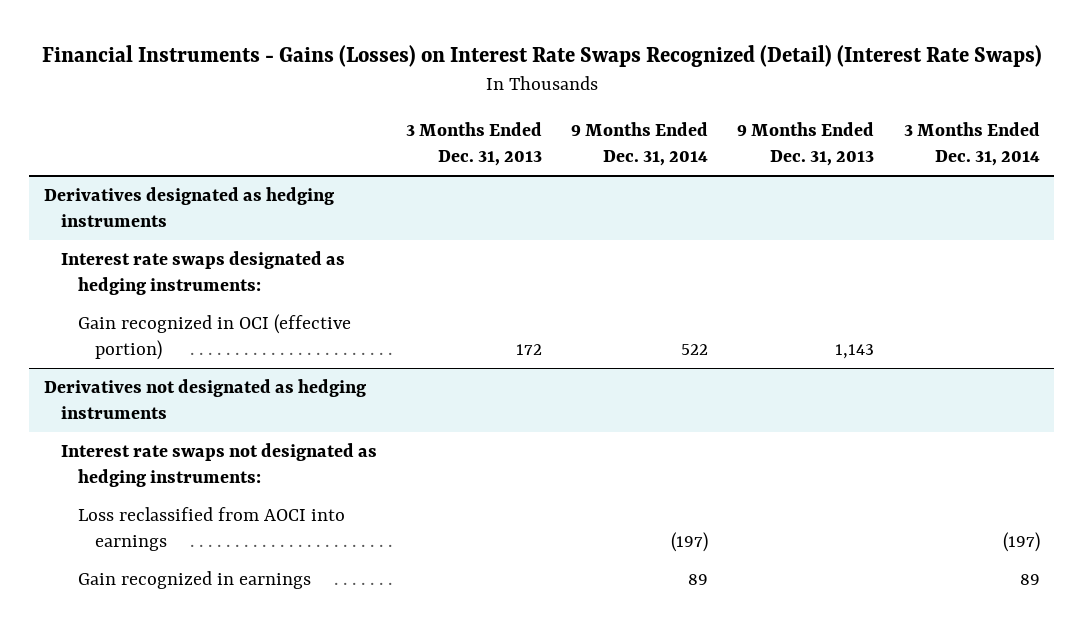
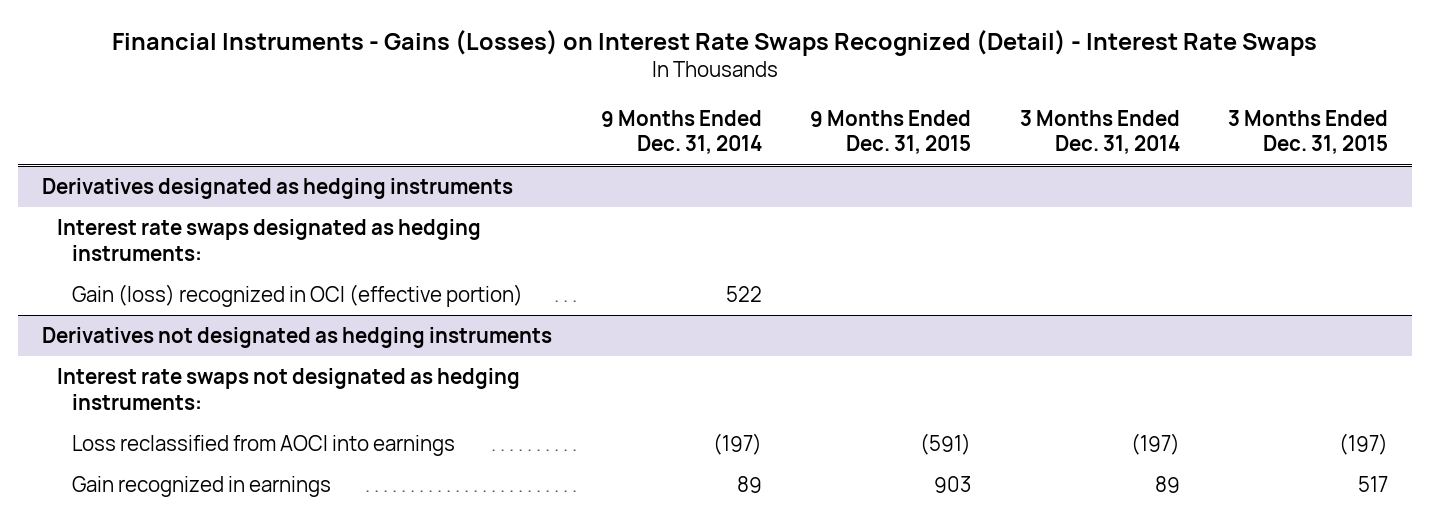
[41,44,1042,67] Financial Instruments - Gains (Losses) on Interest Rate Swaps Recognized (Detail) (Interest Rate Swaps) -> [112,29,1318,56] Financial Instruments - Gains (Losses) on Interest Rate Swaps Recognized (Detail) - Interest Rate Swaps
[406,122,543,166] 3 Months Ended Dec. 31, 2013 -> none
[737,122,875,166] 9 Months Ended Dec. 31, 2013 -> none
none -> [810,109,972,155] 9 Months Ended Dec. 31, 2015
none -> [1227,109,1388,155] 3 Months Ended Dec. 31, 2015
[78,314,352,360] Gain recognized in OCI (effective portion) -> [72,284,524,308] Gain (loss) recognized in OCI (effective portion)

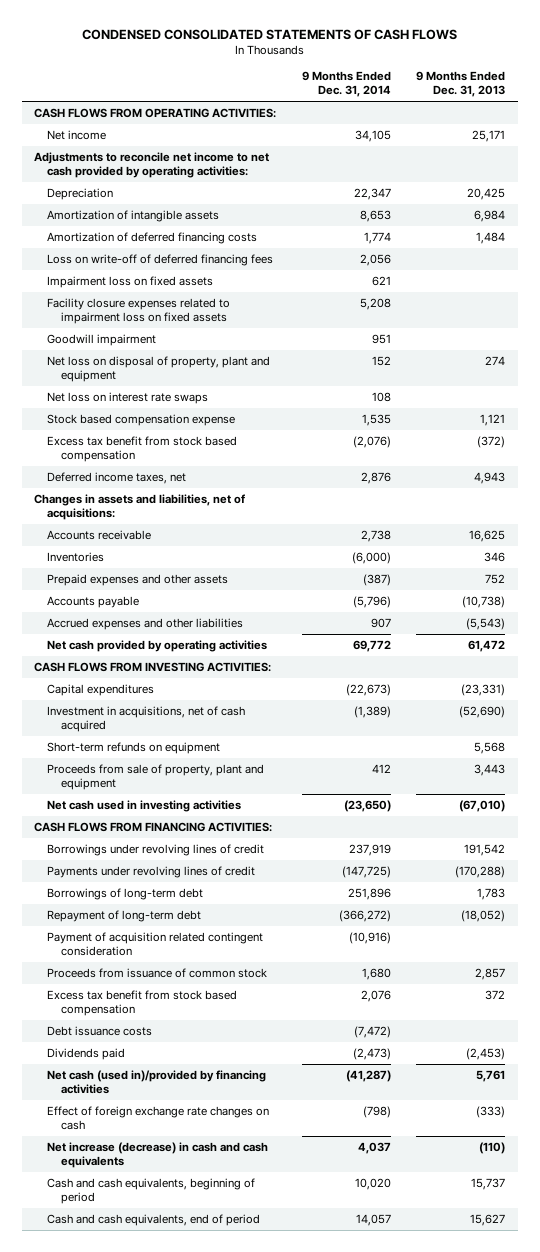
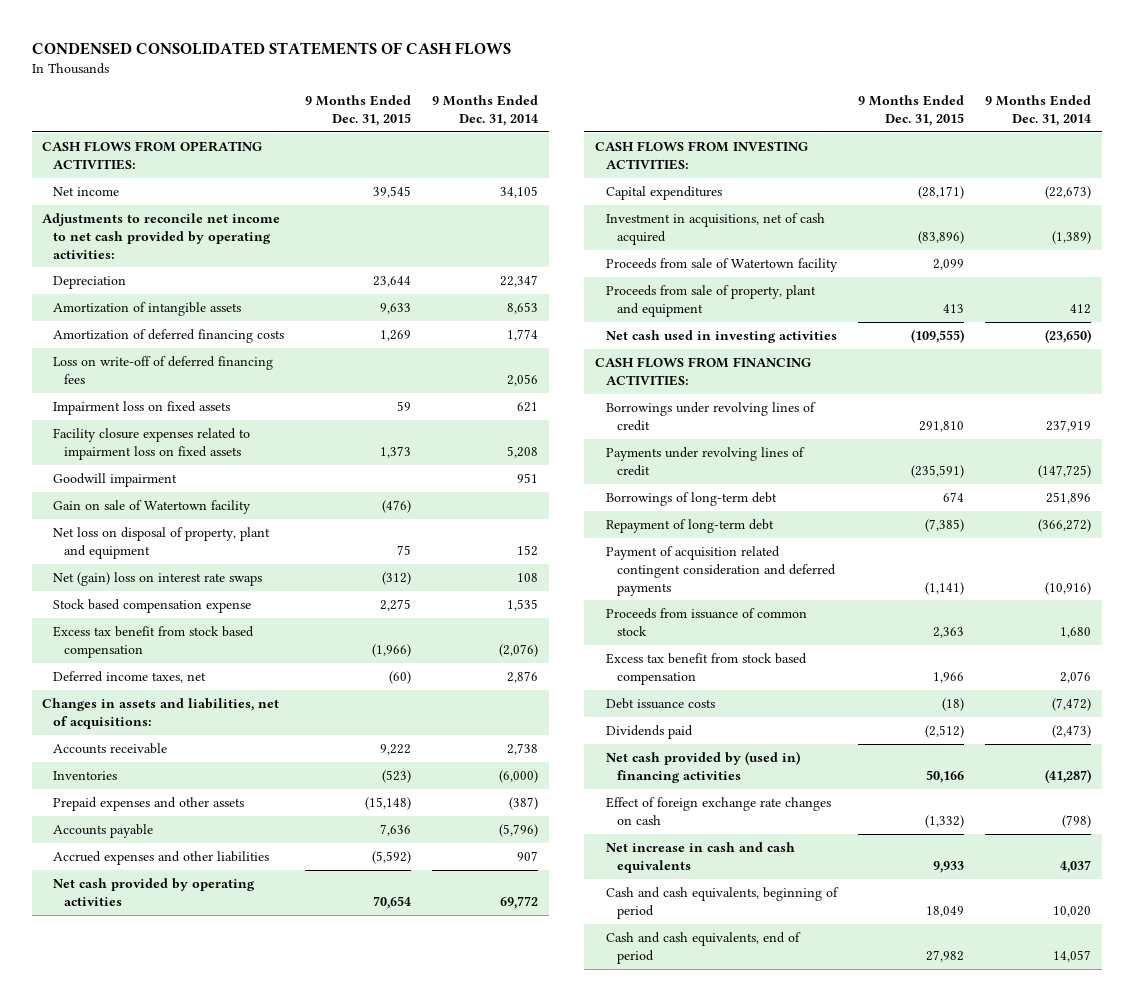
[416,71,506,98] 9 Months Ended Dec. 31, 2013 -> none
none -> [305,95,412,126] 9 Months Ended Dec. 31, 2015
none -> [53,500,252,515] Gain on sale of Watertown facility
[47,391,209,404] Net loss on interest rate swaps -> [53,572,263,587] Net (gain) loss on interest rate swaps
[47,741,221,754] Short-term refunds on equipment -> none
none -> [605,258,838,273] Proceeds from sale of Watertown facility
[47,931,264,956] Payment of acquisition related contingent consideration -> [605,546,836,596] Payment of acquisition related contingent consideration and deferred payments
[47,1069,267,1094] Net cash (used in)/provided by financing activities -> [605,751,800,783] Net cash provided by (used in) financing activities
[47,1141,269,1168] Net increase (decrease) in cash and cash equivalents -> [605,842,795,873] Net increase in cash and cash equivalents

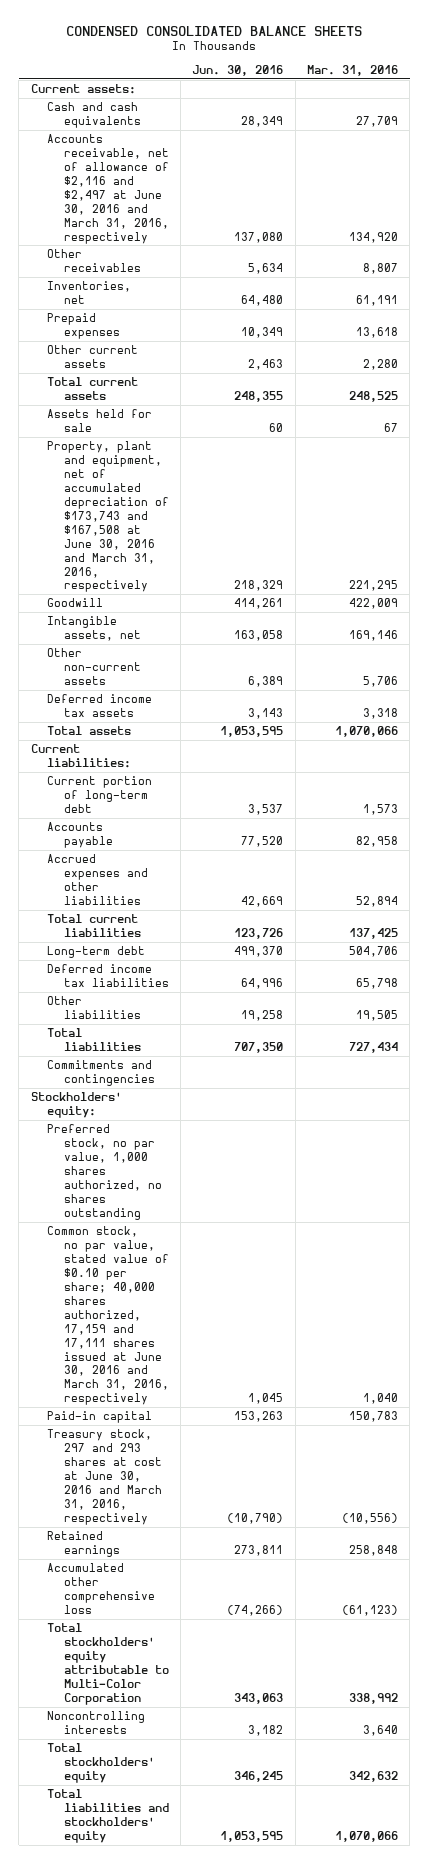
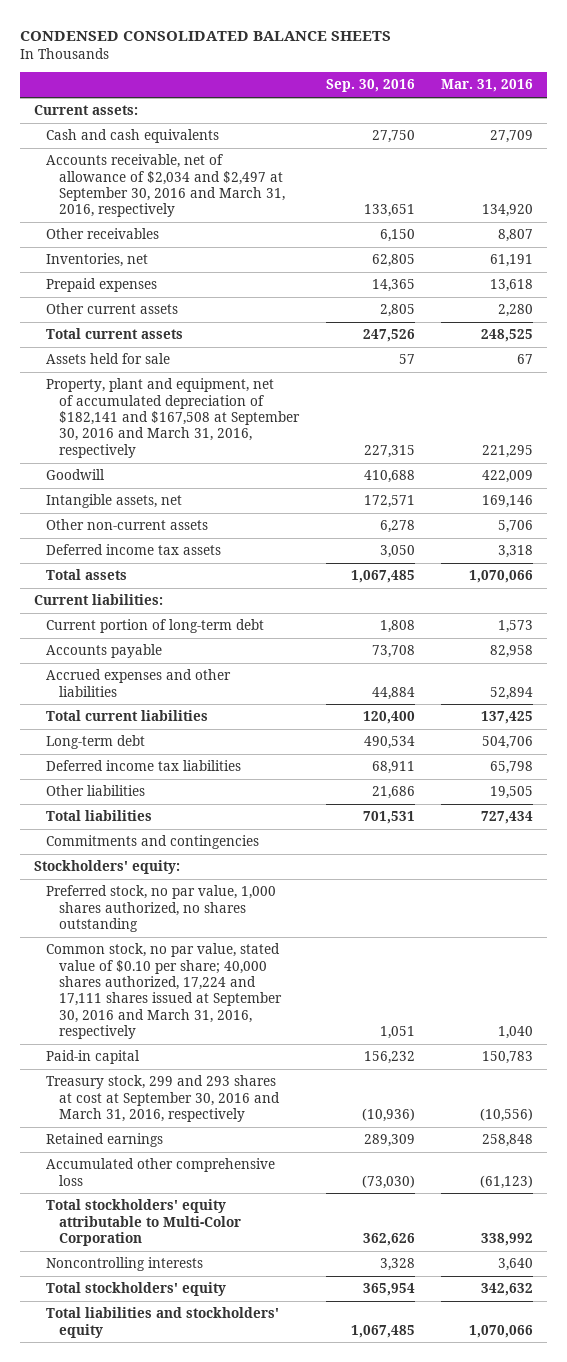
[192,65,284,77] Jun. 30, 2016 -> none
none -> [325,79,415,93] Sep. 30, 2016
[47,134,169,244] Accounts receivable, net of allowance of $2,116 and $2,497 at June 30, 2016 and March 31, 2016, respectively -> [46,154,286,218] Accounts receivable, net of allowance of $2,034 and $2,497 at September 30, 2016 and March 31, 2016, respectively
[47,441,169,593] Property, plant and equipment, net of accumulated depreciation of $173,743 and $167,508 at June 30, 2016 and March 31, 2016, respectively -> [46,378,301,458] Property, plant and equipment, net of accumulated depreciation of $182,141 and $167,508 at September 30, 2016 and March 31, 2016, respectively
[47,1226,169,1406] Common stock, no par value, stated value of $0.10 per share; 40,000 shares authorized, 17,159 and 17,111 shares issued at June 30, 2016 and March 31, 2016, respectively -> [46,943,283,1040] Common stock, no par value, stated value of $0.10 per share; 40,000 shares authorized, 17,224 and 17,111 shares issued at September 30, 2016 and March 31, 2016, respectively
[47,1429,162,1525] Treasury stock, 297 and 293 shares at cost at June 30, 2016 and March 31, 2016, respectively -> [46,1075,281,1123] Treasury stock, 299 and 293 shares at cost at September 30, 2016 and March 31, 2016, respectively

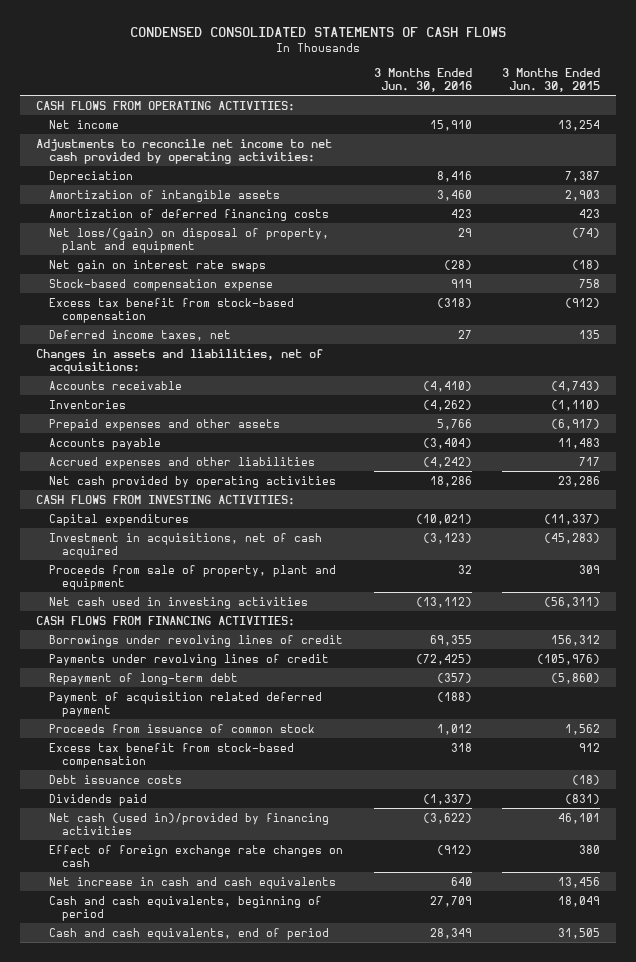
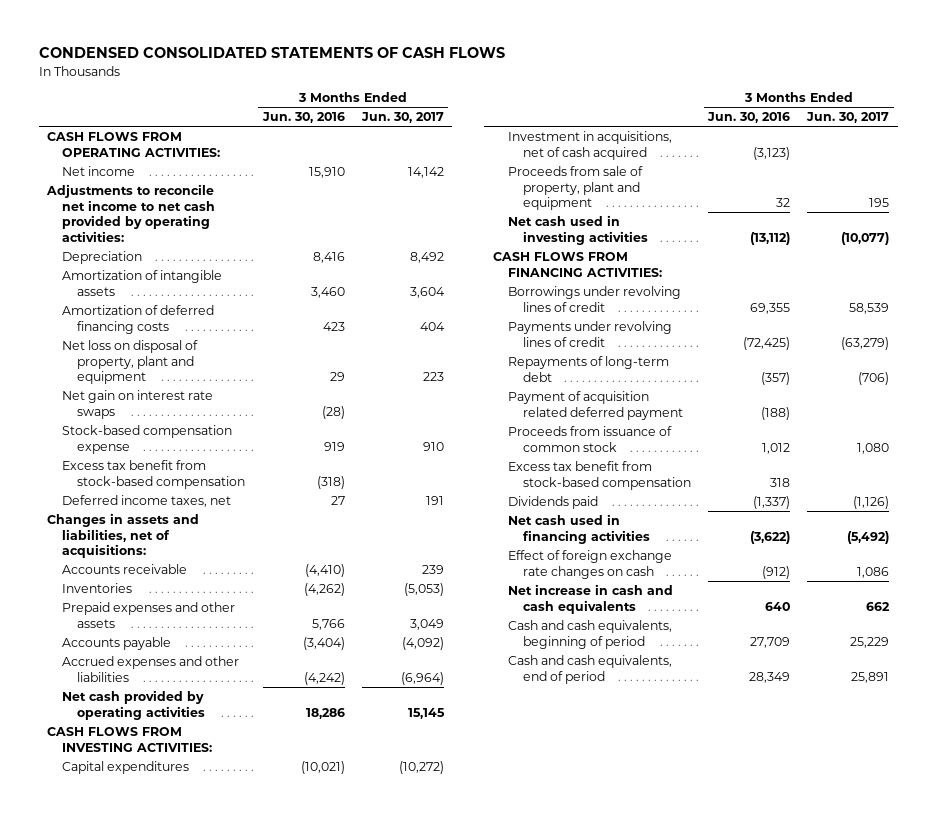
[502,67,601,92] 3 Months Ended Jun. 30, 2015 -> none
none -> [360,112,444,124] Jun. 30, 2017
[48,227,329,253] Net loss/(gain) on disposal of property, plant and equipment -> [62,339,199,385] Net loss on disposal of property, plant and equipment
[48,672,238,685] Repayment of long-term debt -> [507,355,669,382] Repayments of long-term debt
[48,774,182,784] Debt issuance costs -> none
[48,812,329,835] Net cash (used in)/provided by financing activities -> [507,513,650,544] Net cash used in financing activities

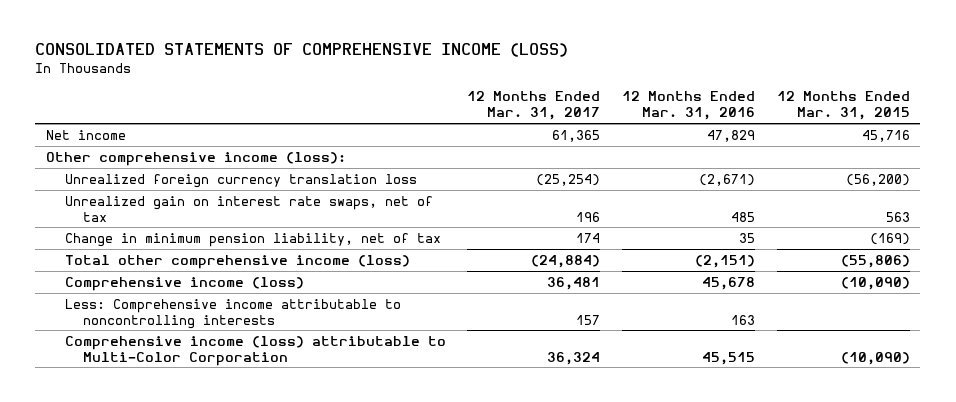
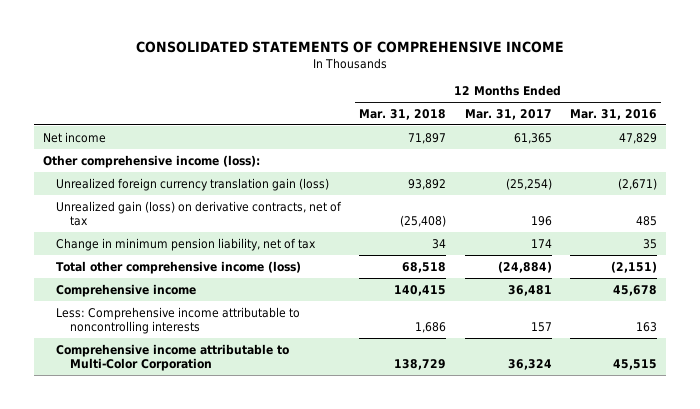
[35,43,569,58] CONSOLIDATED STATEMENTS OF COMPREHENSIVE INCOME (LOSS) -> [135,40,564,53] CONSOLIDATED STATEMENTS OF COMPREHENSIVE INCOME
[776,91,910,121] 12 Months Ended Mar. 31, 2015 -> none
none -> [359,108,447,120] Mar. 31, 2018
[64,173,417,188] Unrealized foreign currency translation loss -> [56,177,330,191] Unrealized foreign currency translation gain (loss)
[64,195,433,222] Unrealized gain on interest rate swaps, net of tax -> [56,200,343,226] Unrealized gain (loss) on derivative contracts, net of tax
[64,276,304,291] Comprehensive income (loss) -> [56,283,197,297] Comprehensive income
[64,335,446,366] Comprehensive income (loss) attributable to Multi-Color Corporation -> [56,343,290,371] Comprehensive income attributable to Multi-Color Corporation

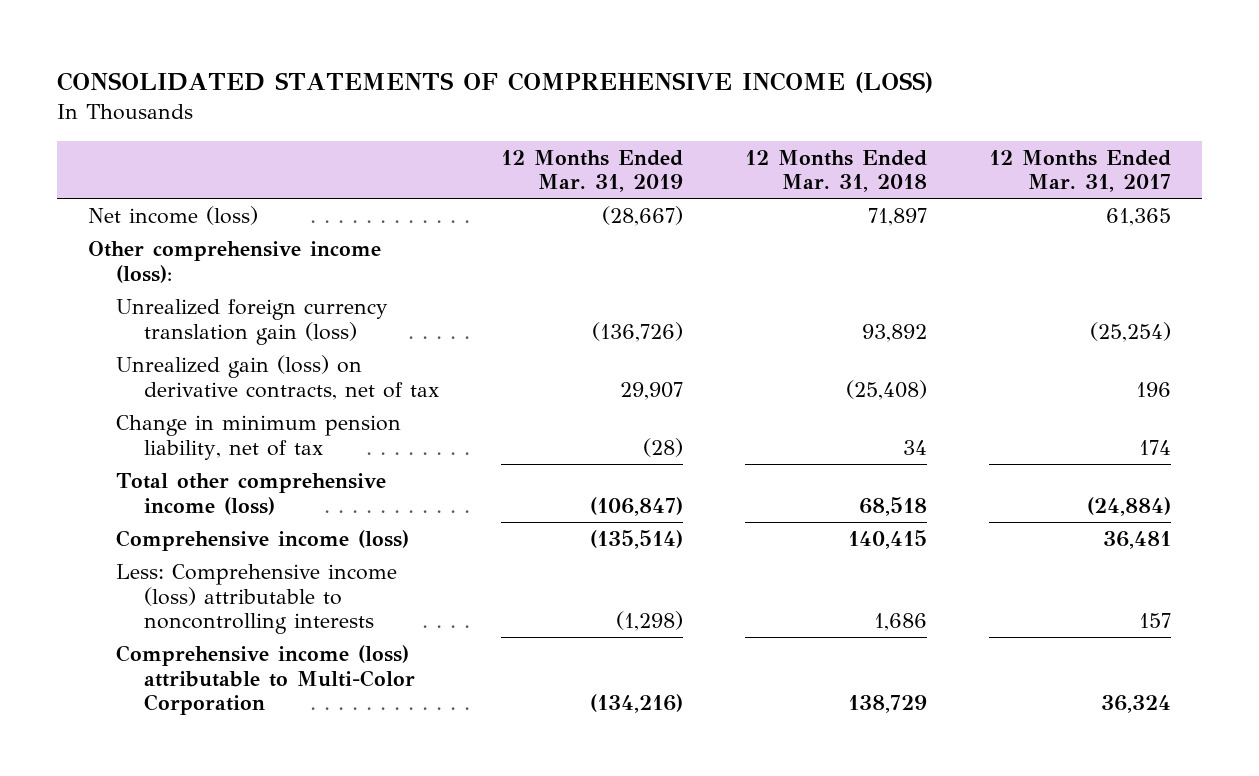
[135,40,564,53] CONSOLIDATED STATEMENTS OF COMPREHENSIVE INCOME -> [56,72,933,94] CONSOLIDATED STATEMENTS OF COMPREHENSIVE INCOME (LOSS)
[569,108,657,120] Mar. 31, 2016 -> none
none -> [500,149,683,193] 12 Months Ended Mar. 31, 2019
[42,131,106,143] Net income -> [87,205,258,225] Net income (loss)
[56,283,197,297] Comprehensive income -> [115,529,409,551] Comprehensive income (loss)
[56,306,301,334] Less: Comprehensive income attributable to noncontrolling interests -> [115,563,397,635] Less: Comprehensive income (loss) attributable to noncontrolling interests
[56,343,290,371] Comprehensive income attributable to Multi-Color Corporation -> [115,644,415,716] Comprehensive income (loss) attributable to Multi-Color Corporation

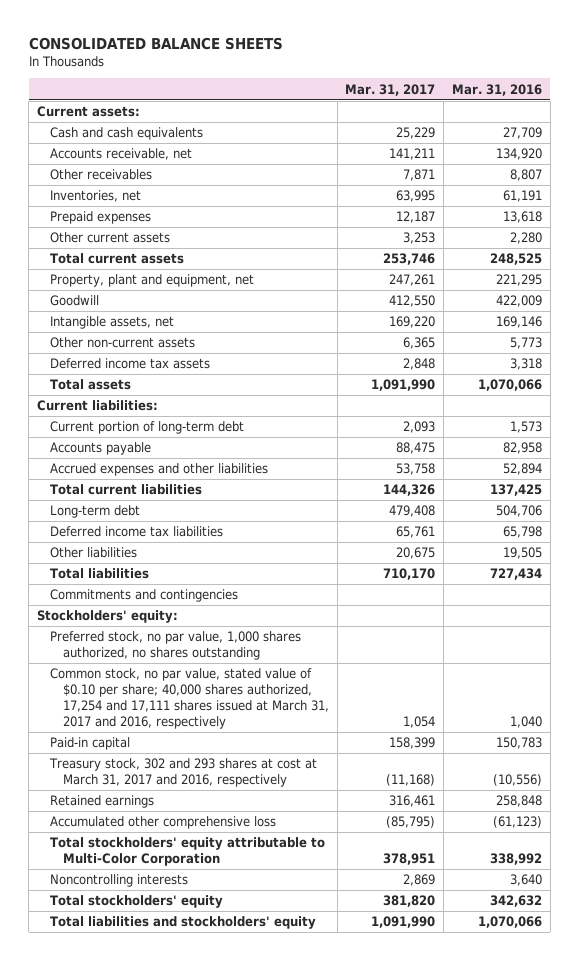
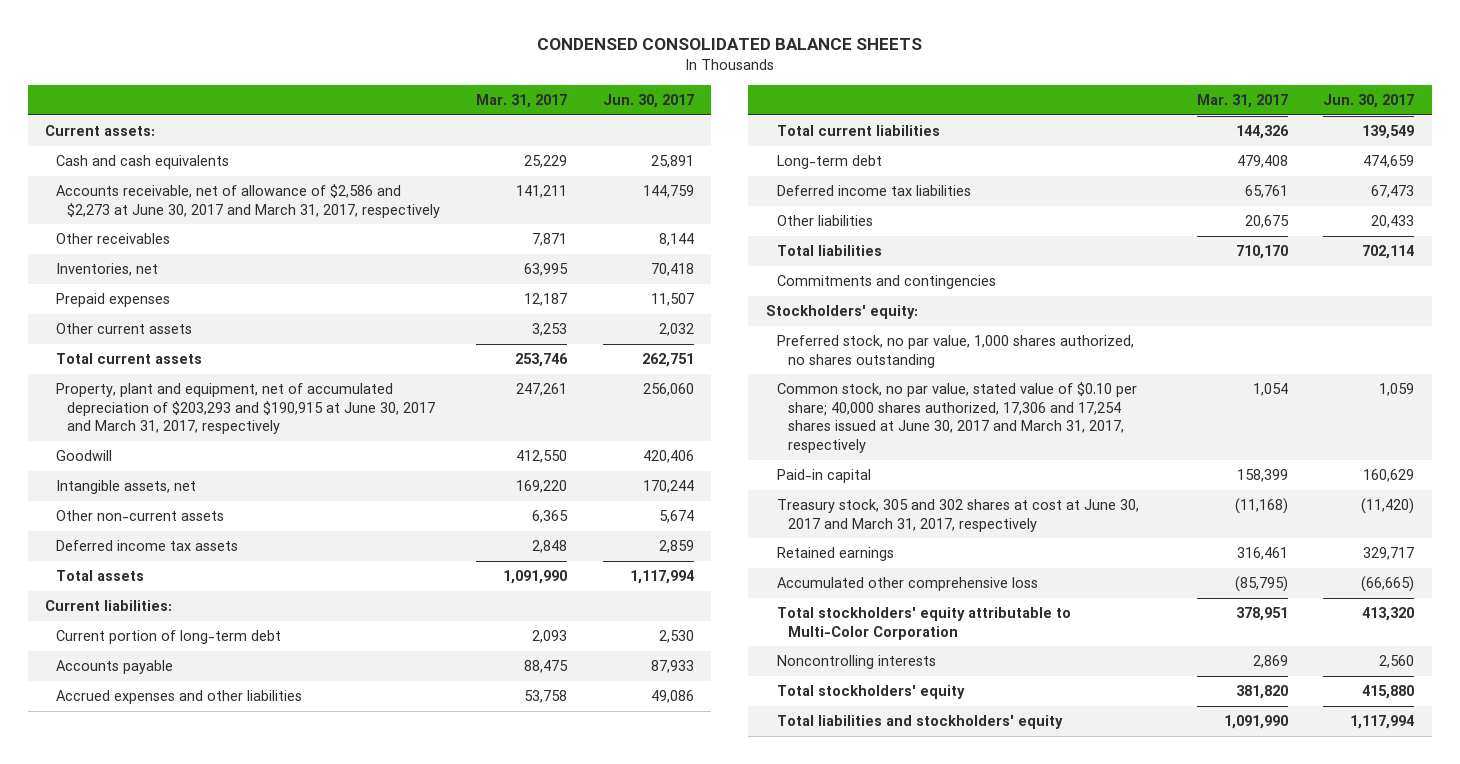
[28,36,283,50] CONSOLIDATED BALANCE SHEETS -> [536,38,922,51] CONDENSED CONSOLIDATED BALANCE SHEETS
[451,83,542,96] Mar. 31, 2016 -> none
none -> [602,94,694,109] Jun. 30, 2017
[50,148,193,161] Accounts receivable, net -> [56,184,441,218] Accounts receivable, net of allowance of $2,586 and $2,273 at June 30, 2017 and March 31, 2017, respectively
[50,274,255,288] Property, plant and equipment, net -> [56,383,436,435] Property, plant and equipment, net of accumulated depreciation of $203,293 and $190,915 at June 30, 2017 and March 31, 2017, respectively
[50,668,329,730] Common stock, no par value, stated value of $0.10 per share; 40,000 shares authorized, 17,254 and 17,111 shares issued at March 31, 2017 and 2016, respectively -> [777,382,1138,453] Common stock, no par value, stated value of $0.10 per share; 40,000 shares authorized, 17,306 and 17,254 shares issued at June 30, 2017 and March 31, 2017, respectively
[49,758,318,788] Treasury stock, 302 and 293 shares at cost at March 31, 2017 and 2016, respectively -> [777,499,1140,532] Treasury stock, 305 and 302 shares at cost at June 30, 2017 and March 31, 2017, respectively

